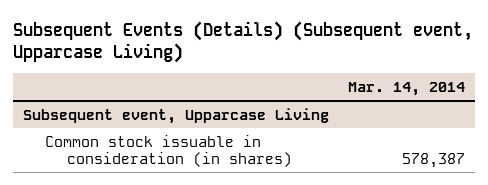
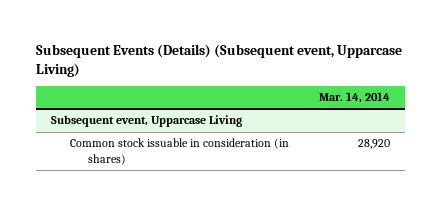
[402,153,466,169] 578,387 -> [357,139,390,150] 28,920

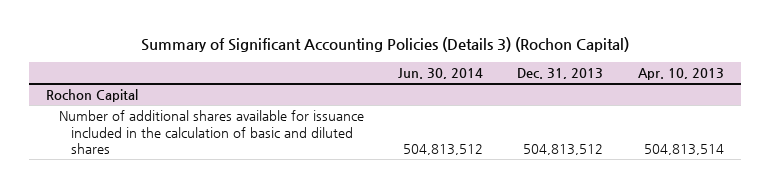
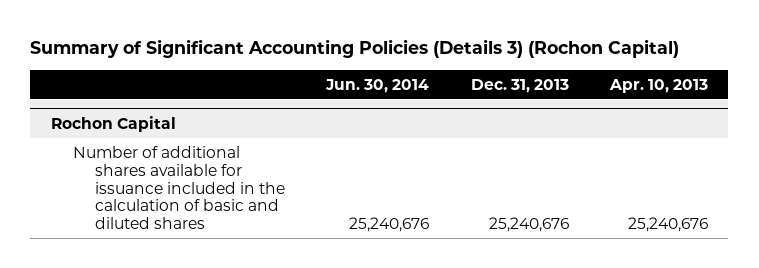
[403,143,484,155] 504,813,512 -> [349,217,430,233] 25,240,676
[523,143,604,155] 504,813,512 -> [488,217,569,233] 25,240,676
[643,143,724,155] 504,813,514 -> [627,217,708,233] 25,240,676

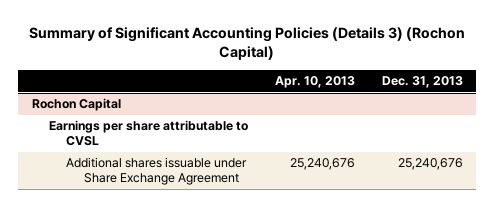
[325,78,430,93] Jun. 30, 2014 -> none
none -> [49,120,249,147] Earnings per share attributable to CVSL
[73,146,286,230] Number of additional shares available for issuance included in the calculation of basic and diluted shares -> [66,157,248,186] Additional shares issuable under Share Exchange Agreement

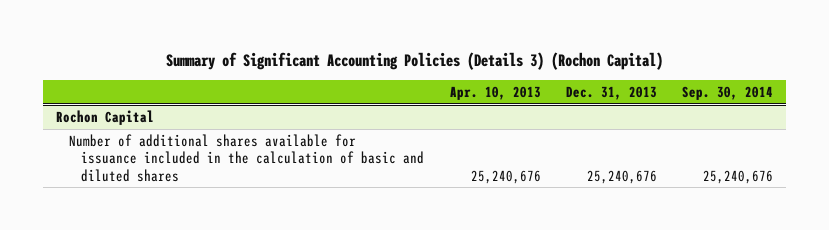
none -> [682,85,774,100] Sep. 30, 2014
[49,120,249,147] Earnings per share attributable to CVSL -> none
[66,157,248,186] Additional shares issuable under Share Exchange Agreement -> [68,133,425,182] Number of additional shares available for issuance included in the calculation of basic and diluted shares

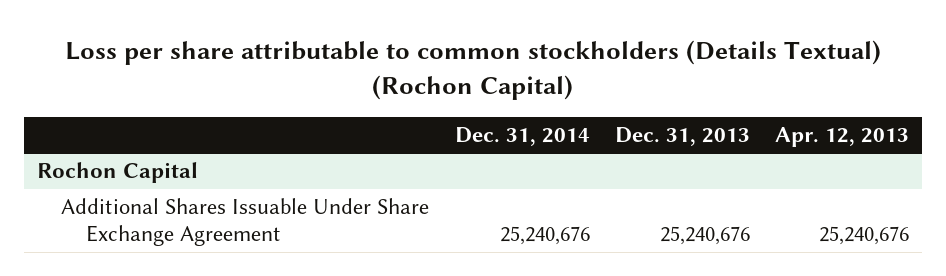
[165,51,663,70] Summary of Significant Accounting Policies (Details 3) (Rochon Capital) -> [64,39,881,101] Loss per share attributable to common stockholders (Details Textual) (Rochon Capital)
[449,85,541,100] Apr. 10, 2013 -> none
[682,85,774,100] Sep. 30, 2014 -> none
none -> [454,126,590,146] Dec. 31, 2014
none -> [775,126,910,147] Apr. 12, 2013
[68,133,425,182] Number of additional shares available for issuance included in the calculation of basic and diluted shares -> [61,198,430,247] Additional Shares Issuable Under Share Exchange Agreement

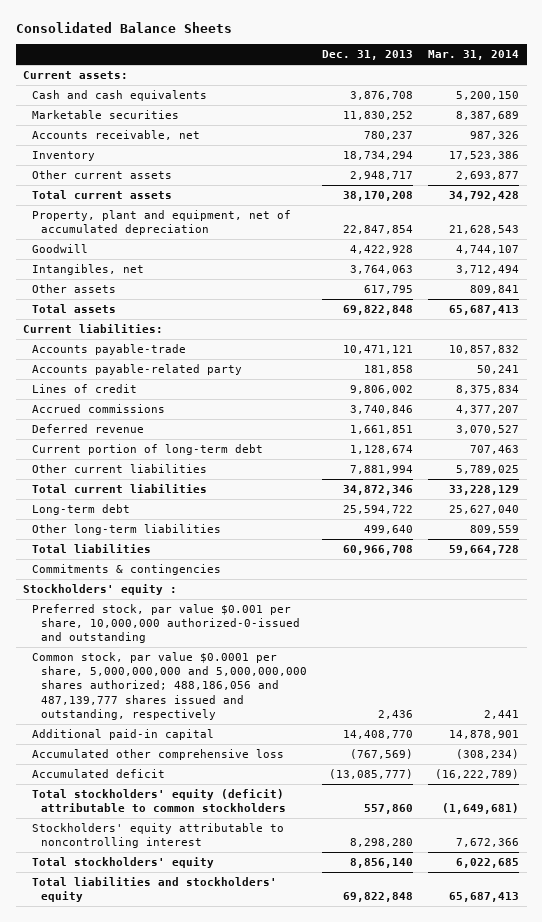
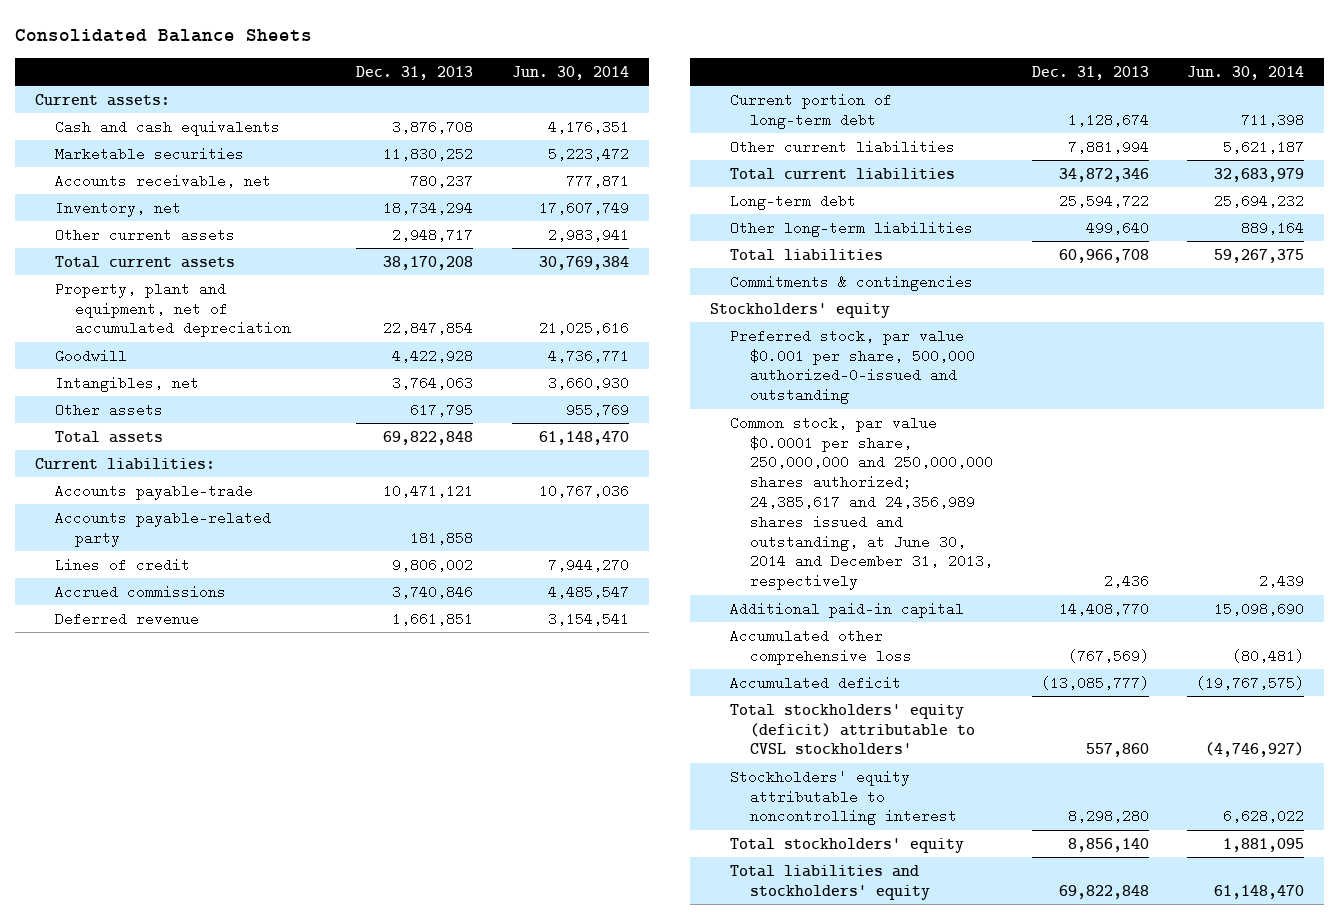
[428,50,520,61] Mar. 31, 2014 -> none
none -> [512,65,630,80] Jun. 30, 2014
[32,151,96,162] Inventory -> [54,200,181,217] Inventory, net
[23,584,178,596] Stockholders' equity : -> [709,302,890,318] Stockholders' equity
[32,604,301,644] Preferred stock, par value $0.001 per share, 10,000,000 authorized-0-issued and outstanding -> [729,328,976,405] Preferred stock, par value $0.001 per share, 500,000 authorized-0-issued and outstanding
[32,652,308,720] Common stock, par value $0.0001 per share, 5,000,000,000 and 5,000,000,000 shares authorized; 488,186,056 and 487,139,777 shares issued and outstanding, respectively -> [729,415,994,591] Common stock, par value $0.0001 per share, 250,000,000 and 250,000,000 shares authorized; 24,385,617 and 24,356,989 shares issued and outstanding, at June 30, 2014 and December 31, 2013, respectively
[32,789,287,813] Total stockholders' equity (deficit) attributable to common stockholders -> [729,703,976,755] Total stockholders' equity (deficit) attributable to CVSL stockholders'

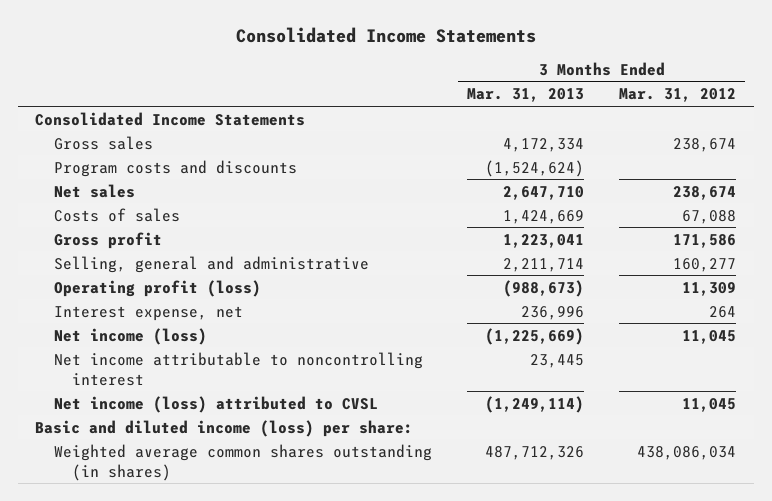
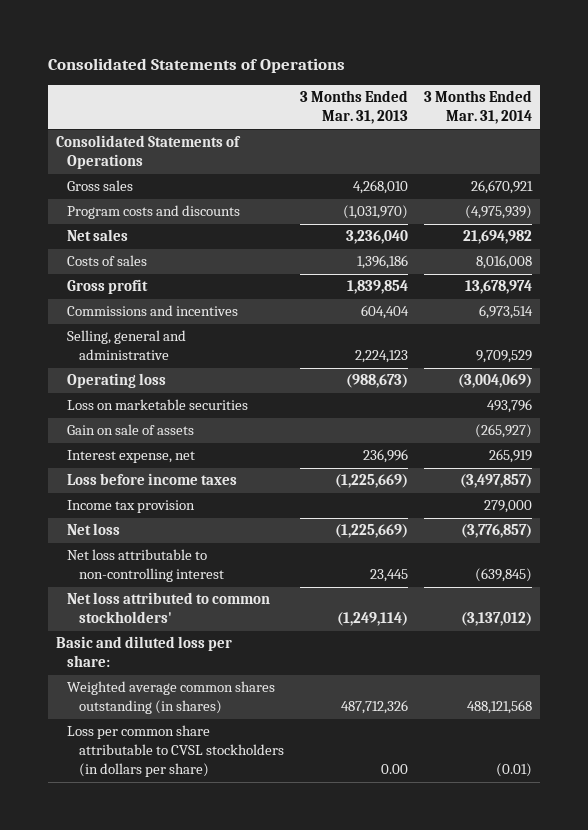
[235,26,536,43] Consolidated Income Statements -> [47,58,345,74] Consolidated Statements of Operations
[619,88,737,103] Mar. 31, 2012 -> none
none -> [423,90,532,125] 3 Months Ended Mar. 31, 2014
[35,111,306,126] Consolidated Income Statements -> [55,135,241,170] Consolidated Statements of Operations
[502,137,584,152] 4,172,334 -> [352,180,408,195] 4,268,010
[484,159,584,177] (1,524,624) -> [342,205,408,220] (1,031,970)
[502,185,584,200] 2,647,710 -> [345,230,408,245] 3,236,040
[502,209,584,224] 1,424,669 -> [356,255,408,270] 1,396,186
[502,233,584,248] 1,223,041 -> [346,280,408,295] 1,839,854
none -> [67,305,239,317] Commissions and incentives
[502,257,584,272] 2,211,714 -> [354,350,408,364] 2,224,123
[53,279,261,297] Operating profit (loss) -> [67,373,167,389] Operating loss
none -> [67,399,249,411] Loss on marketable securities
none -> [67,424,195,436] Gain on sale of assets
none -> [67,473,238,486] Loss before income taxes
none -> [67,500,196,514] Income tax provision
[53,327,207,345] Net income (loss) -> [67,523,121,536] Net loss
[53,351,423,386] Net income attributable to noncontrolling interest -> [67,549,224,583] Net loss attributable to non-controlling interest
[53,395,378,413] Net income (loss) attributed to CVSL -> [67,592,271,624] Net loss attributed to common stockholders'
[35,419,414,437] Basic and diluted income (loss) per share: -> [55,636,232,668] Basic and diluted loss per share:
none -> [67,725,284,777] Loss per common share attributable to CVSL stockholders (in dollars per share)

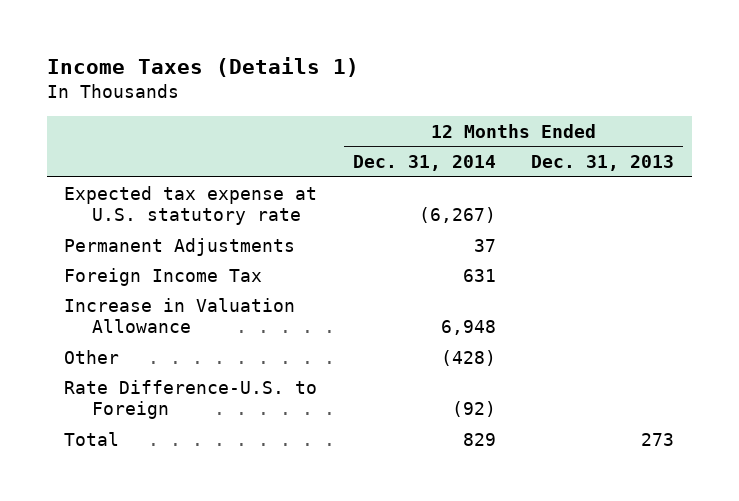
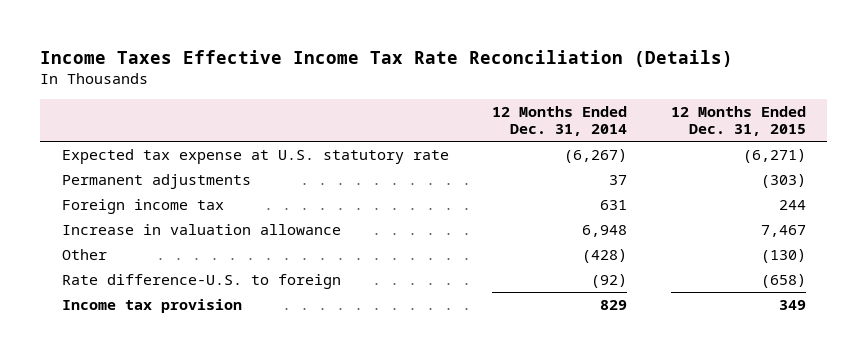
[46,57,359,78] Income Taxes (Details 1) -> [40,49,734,67] Income Taxes Effective Income Tax Rate Reconciliation (Details)
[531,155,675,172] Dec. 31, 2013 -> none
none -> [670,105,806,137] 12 Months Ended Dec. 31, 2015
[64,237,296,256] Permanent Adjustments -> [62,173,252,189] Permanent adjustments
[64,267,263,286] Foreign Income Tax -> [62,198,225,214] Foreign income tax
[64,297,296,333] Increase in Valuation Allowance -> [62,223,342,235] Increase in valuation allowance
[64,379,318,419] Rate Difference-U.S. to Foreign -> [62,273,342,289] Rate difference-U.S. to foreign
[64,431,120,446] Total -> [62,298,243,313] Income tax provision

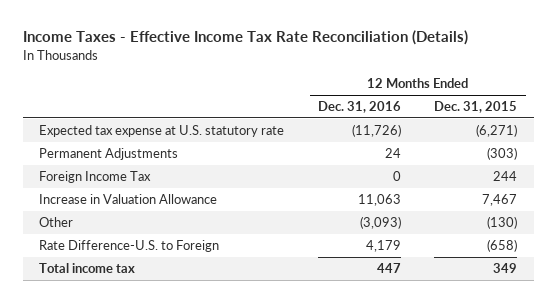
[40,49,734,67] Income Taxes Effective Income Tax Rate Reconciliation (Details) -> [22,30,468,46] Income Taxes - Effective Income Tax Rate Reconciliation (Details)
[492,105,628,137] 12 Months Ended Dec. 31, 2014 -> none
none -> [317,101,401,114] Dec. 31, 2016
[62,173,252,189] Permanent adjustments -> [39,147,179,160] Permanent Adjustments
[62,198,225,214] Foreign income tax -> [39,170,152,183] Foreign Income Tax
[62,223,342,235] Increase in valuation allowance -> [39,193,218,204] Increase in Valuation Allowance
[62,273,342,289] Rate difference-U.S. to foreign -> [39,239,220,252] Rate Difference-U.S. to Foreign
[62,298,243,313] Income tax provision -> [39,262,136,273] Total income tax

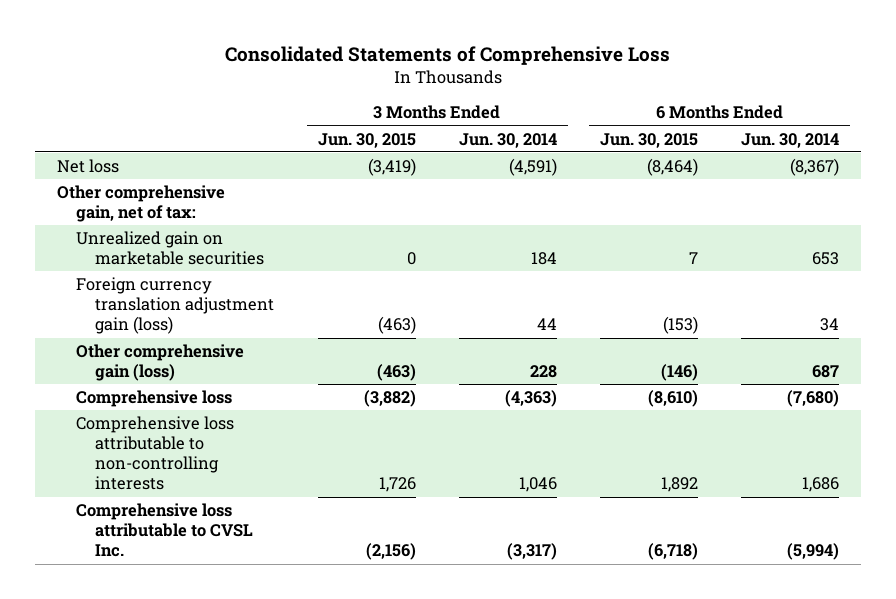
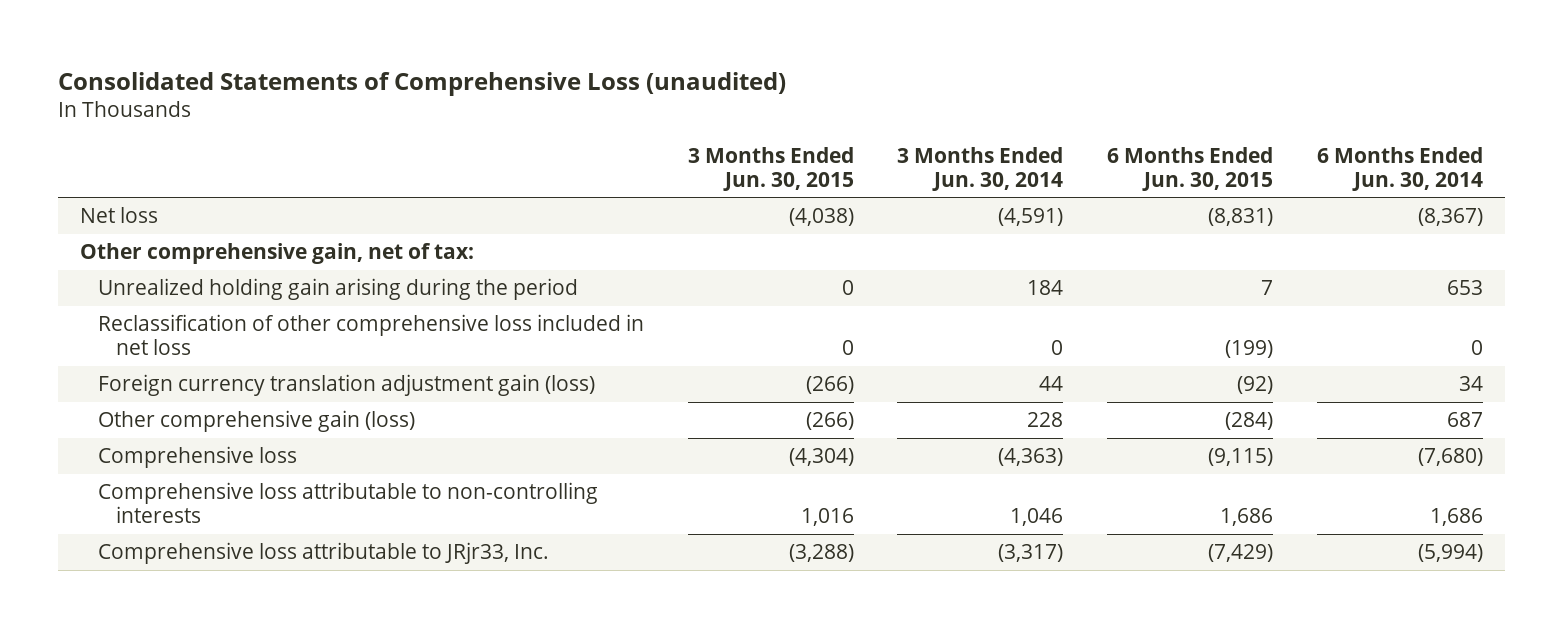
[225,45,671,65] Consolidated Statements of Comprehensive Loss -> [57,71,786,96] Consolidated Statements of Comprehensive Loss (unaudited)
[367,158,416,177] (3,419) -> [788,208,854,227] (4,038)
[647,158,699,177] (8,464) -> [1208,208,1274,227] (8,831)
[76,231,265,266] Unrealized gain on marketable securities -> [98,278,579,301] Unrealized holding gain arising during the period
none -> [98,314,645,356] Reclassification of other comprehensive loss included in net loss
[377,316,416,335] (463) -> [805,376,854,395] (266)
[663,316,699,335] (153) -> [1237,376,1274,395] (92)
[376,364,416,382] (463) -> [805,412,854,431] (266)
[661,364,699,382] (146) -> [1225,412,1274,431] (284)
[363,390,416,408] (3,882) -> [788,448,854,467] (4,304)
[648,390,699,408] (8,610) -> [1208,448,1274,467] (9,115)
[378,477,416,493] 1,726 -> [800,508,854,527] 1,016
[661,477,699,493] 1,892 -> [1220,508,1274,527] 1,686
[76,503,254,558] Comprehensive loss attributable to CVSL Inc. -> [98,542,550,565] Comprehensive loss attributable to JRjr33, Inc.
[365,543,416,561] (2,156) -> [788,544,854,563] (3,288)
[648,543,699,561] (6,718) -> [1208,544,1274,563] (7,429)

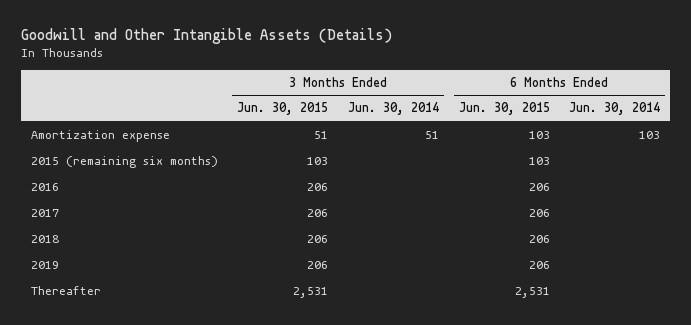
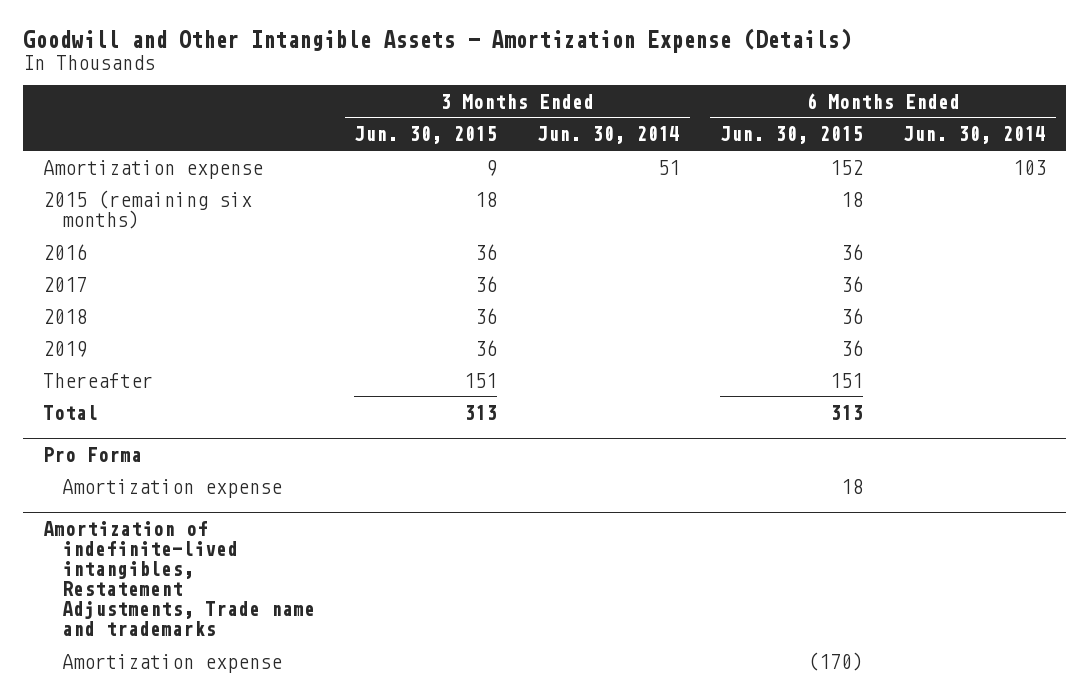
[20,28,392,45] Goodwill and Other Intangible Assets (Details) -> [23,28,852,54] Goodwill and Other Intangible Assets - Amortization Expense (Details)
[314,131,329,140] 51 -> [486,159,498,176] 9
[528,131,550,140] 103 -> [830,159,864,175] 152
[307,157,329,166] 103 -> [475,191,498,207] 18
[528,157,550,166] 103 -> [841,191,864,207] 18
[307,183,329,192] 206 -> [475,243,498,260] 36
[528,183,550,192] 206 -> [841,243,864,260] 36
[307,209,329,218] 206 -> [475,275,498,292] 36
[528,209,550,218] 206 -> [841,275,864,292] 36
[307,235,329,244] 206 -> [475,307,498,324] 36
[528,235,550,244] 206 -> [841,307,864,324] 36
[307,261,329,270] 206 -> [475,339,498,356] 36
[528,261,550,270] 206 -> [841,339,864,356] 36
[293,287,329,299] 2,531 -> [464,372,498,388] 151
[514,287,550,299] 2,531 -> [830,372,864,388] 151
none -> [43,404,99,420] Total
none -> [43,446,143,462] Pro Forma
none -> [61,478,282,498] Amortization expense
none -> [43,520,315,637] Amortization of indefinite-lived intangibles, Restatement Adjustments, Trade name and trademarks
none -> [61,653,282,673] Amortization expense

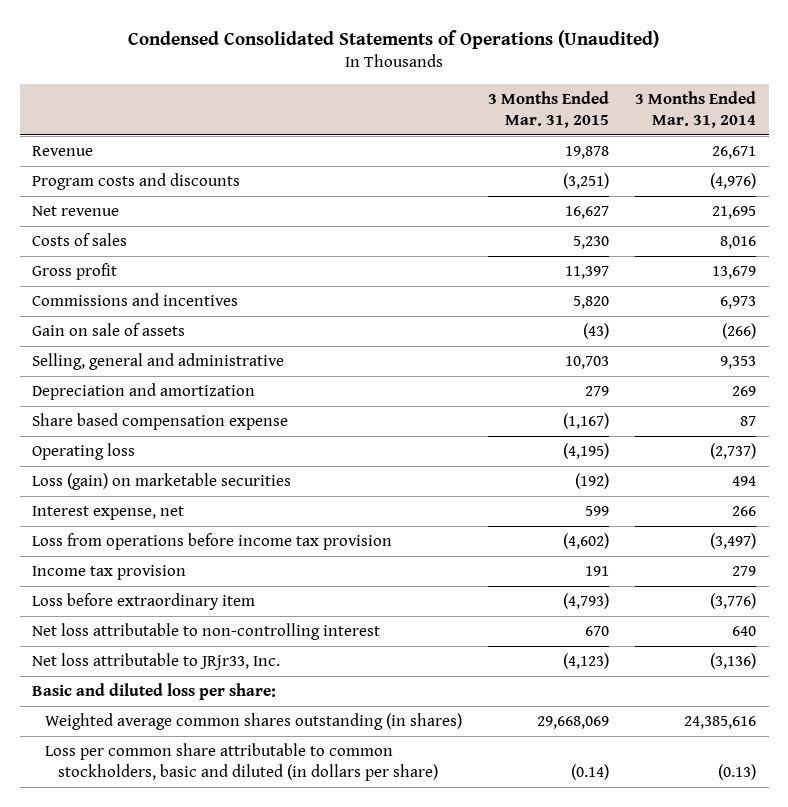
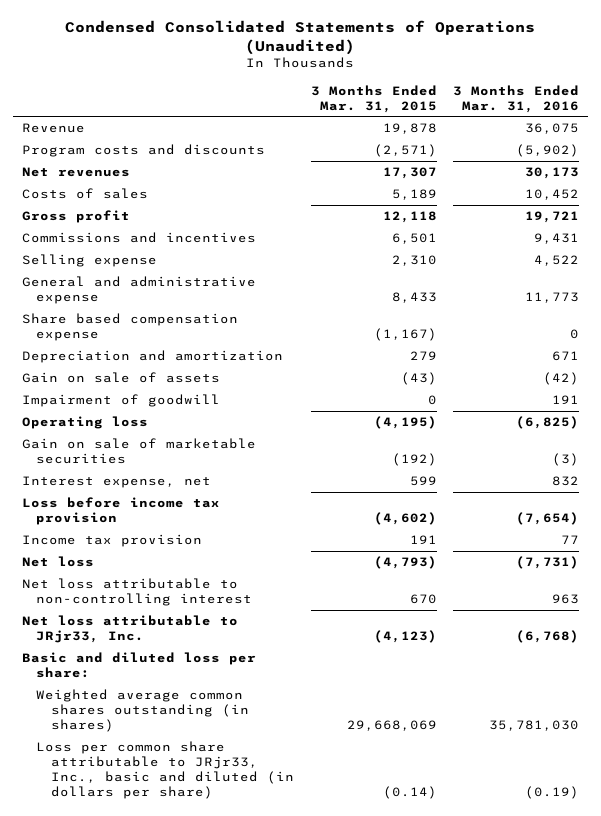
[634,90,756,128] 3 Months Ended Mar. 31, 2014 -> none
none -> [453,84,580,113] 3 Months Ended Mar. 31, 2016
[563,173,610,190] (3,251) -> [373,144,437,158] (2,571)
[32,206,120,217] Net revenue -> [21,167,130,178] Net revenues
[565,206,610,220] 16,627 -> [382,167,437,180] 17,307
[573,236,610,250] 5,230 -> [391,189,437,201] 5,189
[565,266,610,280] 11,397 -> [382,211,437,224] 12,118
[573,296,610,310] 5,820 -> [391,233,437,245] 6,501
none -> [21,254,157,268] Selling expense
[32,353,285,371] Selling, general and administrative -> [21,276,256,305] General and administrative expense
[565,356,610,370] 10,703 -> [391,292,437,304] 8,433
[32,383,256,401] Depreciation and amortization -> [21,350,283,364] Depreciation and amortization
[32,323,186,337] Gain on sale of assets -> [21,372,220,384] Gain on sale of assets
none -> [21,394,220,408] Impairment of goodwill
[32,473,292,491] Loss (gain) on marketable securities -> [21,438,256,465] Gain on sale of marketable securities
[32,533,393,551] Loss from operations before income tax provision -> [21,497,220,526] Loss before income tax provision
[32,593,256,611] Loss before extraordinary item -> [21,556,94,568] Net loss
[45,743,439,781] Loss per common share attributable to common stockholders, basic and diluted (in dollars per share) -> [36,741,295,800] Loss per common share attributable to JRjr33, Inc., basic and diluted (in dollars per share)

